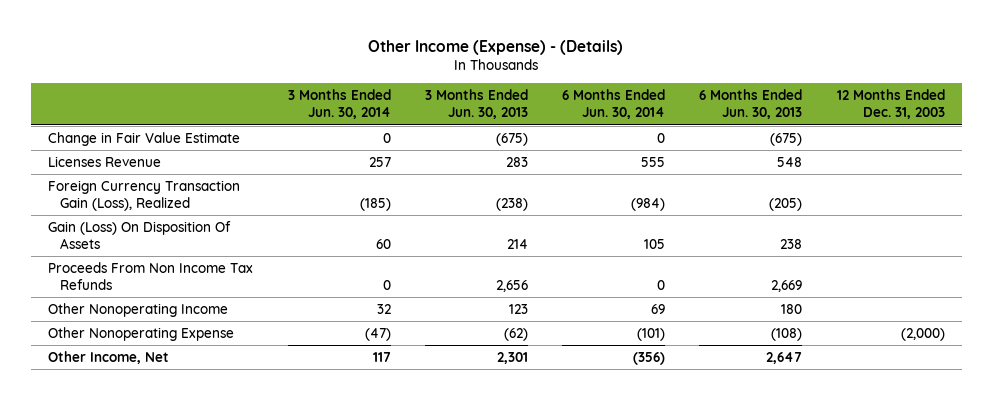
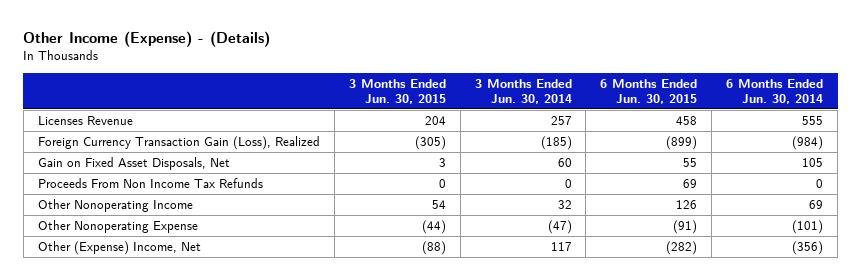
[424,89,528,120] 3 Months Ended Jun. 30, 2013 -> none
[699,89,803,120] 6 Months Ended Jun. 30, 2013 -> none
[836,89,945,120] 12 Months Ended Dec. 31, 2003 -> none
none -> [348,78,446,104] 3 Months Ended Jun. 30, 2015
none -> [600,78,698,104] 6 Months Ended Jun. 30, 2015
[48,131,241,146] Change in Fair Value Estimate -> none
[48,220,232,249] Gain (Loss) On Disposition Of Assets -> [37,157,230,171] Gain on Fixed Asset Disposals, Net
[48,350,170,364] Other Income, Net -> [37,241,201,256] Other (Expense) Income, Net

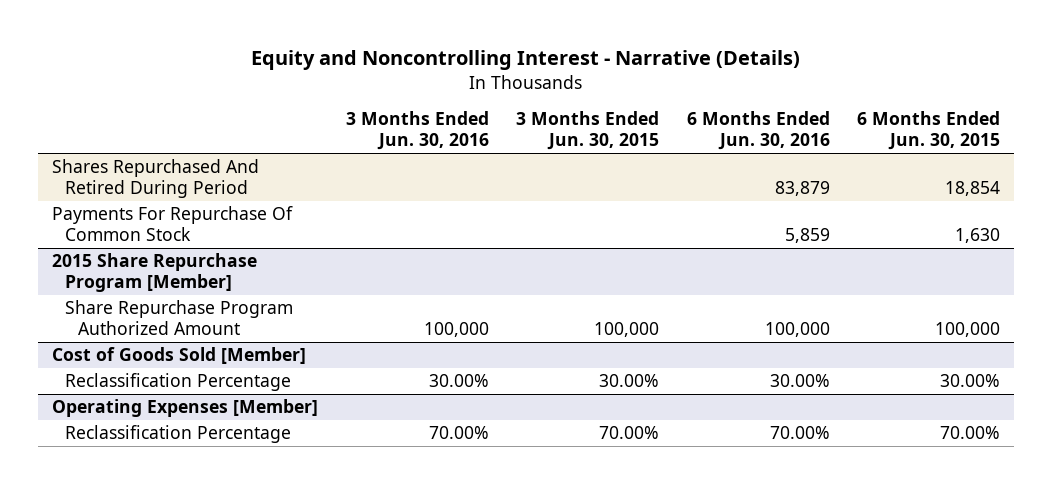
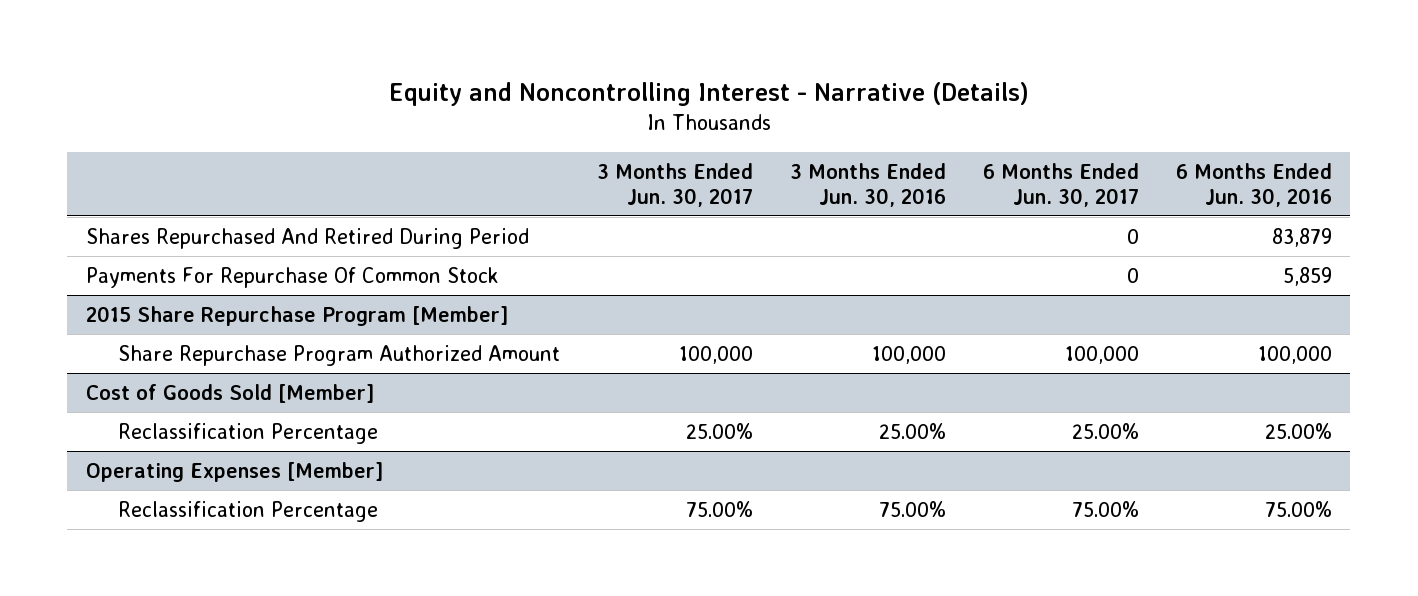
[516,111,660,151] 3 Months Ended Jun. 30, 2015 -> none
[857,111,1001,151] 6 Months Ended Jun. 30, 2015 -> none
none -> [596,162,753,207] 3 Months Ended Jun. 30, 2017
none -> [982,162,1139,207] 6 Months Ended Jun. 30, 2017
[428,374,489,388] 30.00% -> [878,422,946,439] 25.00%
[769,374,830,388] 30.00% -> [1264,422,1332,439] 25.00%
[428,426,489,440] 70.00% -> [878,500,946,517] 75.00%
[769,426,830,440] 70.00% -> [1264,500,1332,517] 75.00%

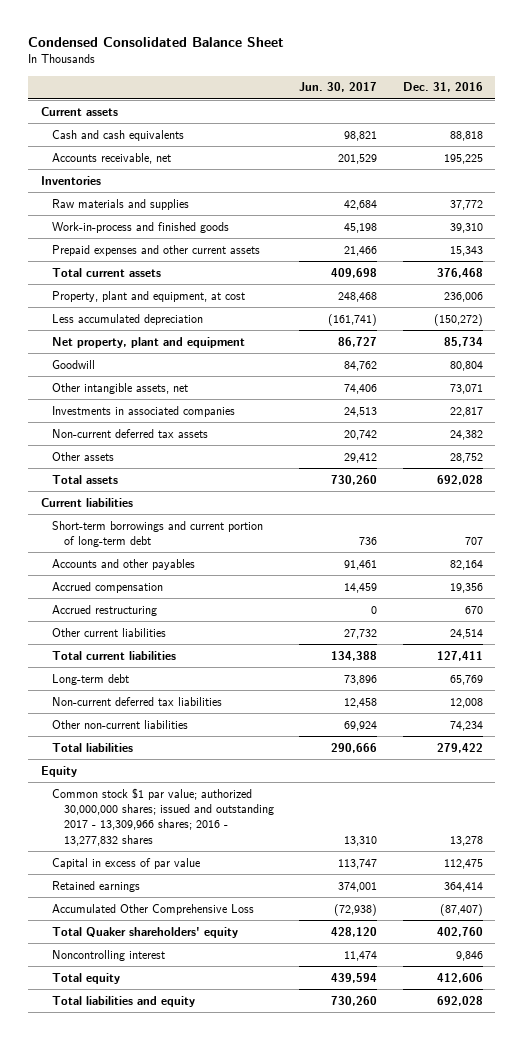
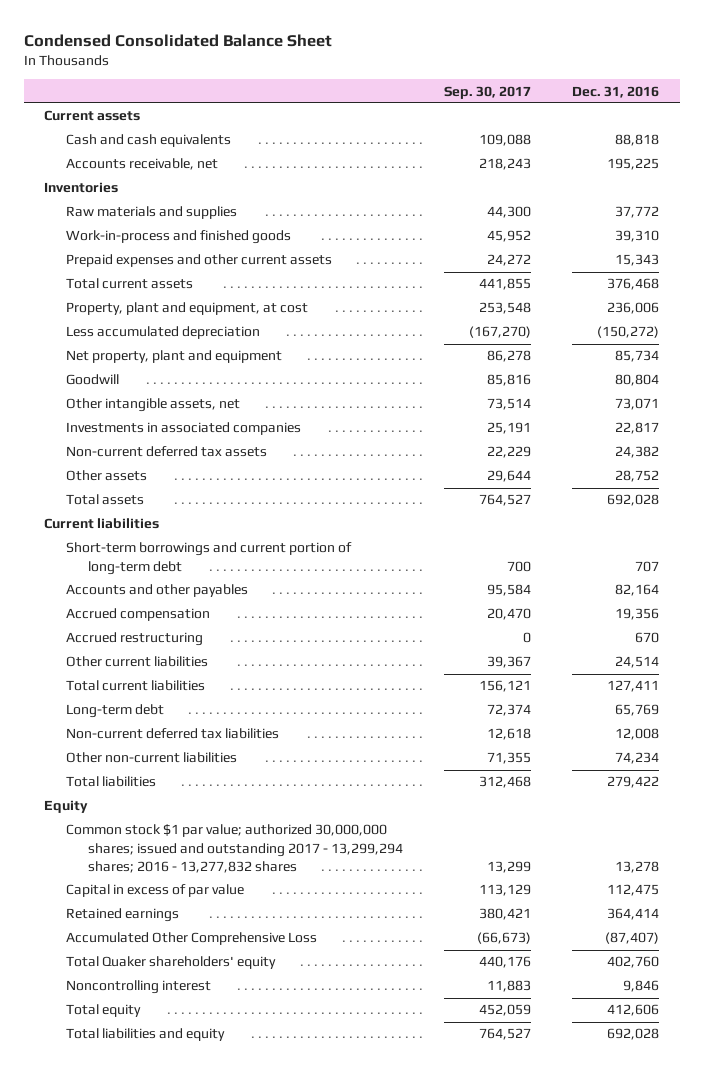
[299,82,378,93] Jun. 30, 2017 -> none
none -> [444,85,532,99] Sep. 30, 2017
[52,787,275,846] Common stock $1 par value; authorized 30,000,000 shares; issued and outstanding 2017 - 13,309,966 shares; 2016 - 13,277,832 shares -> [66,824,403,874] Common stock $1 par value; authorized 30,000,000 shares; issued and outstanding 2017 - 13,299,294 shares; 2016 - 13,277,832 shares

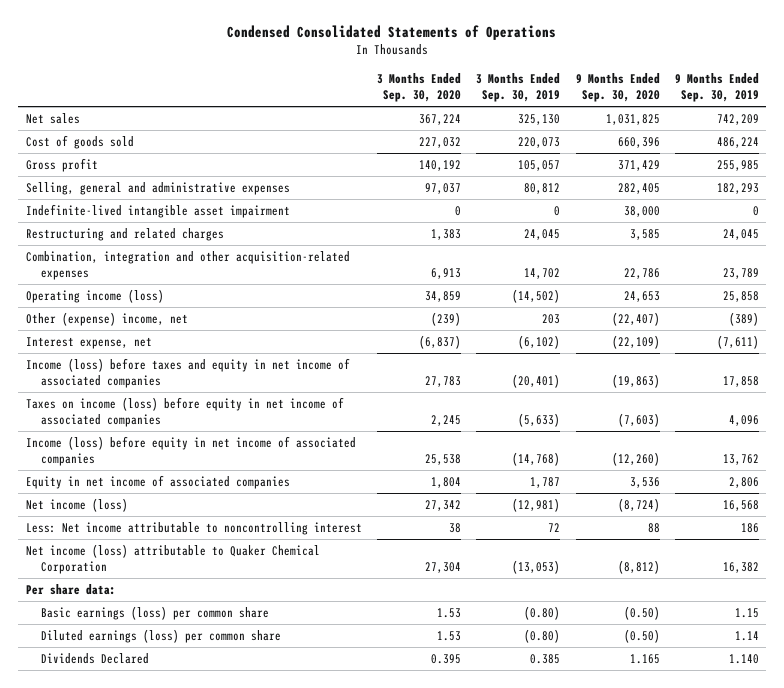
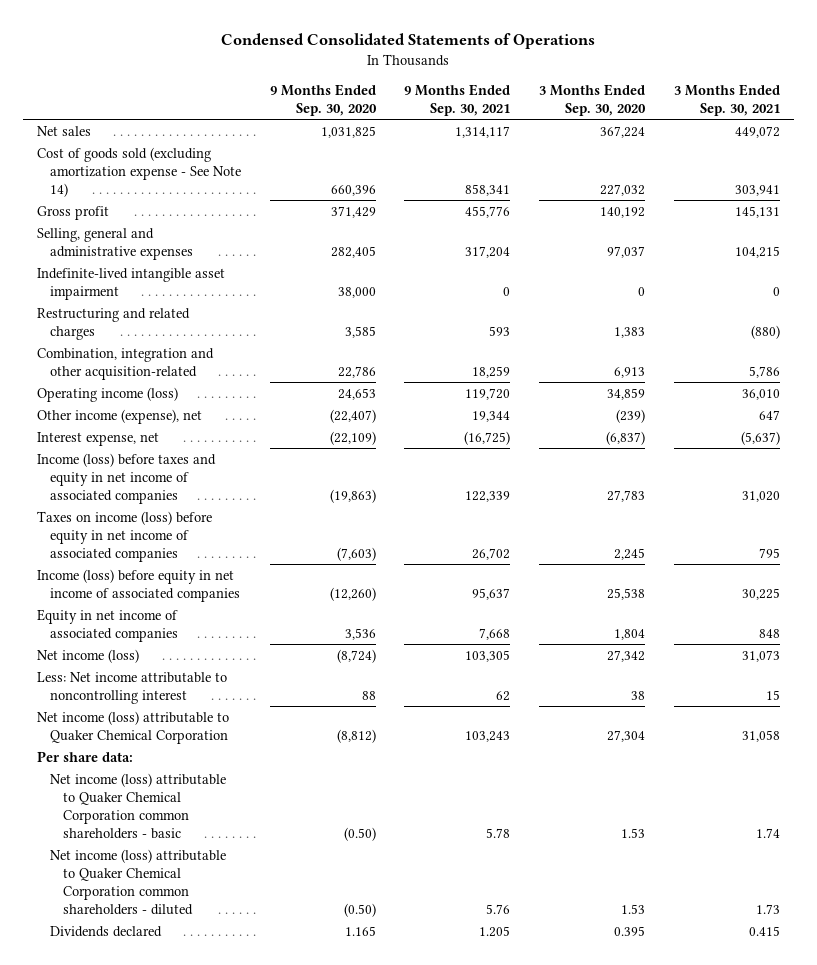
[476,72,561,102] 3 Months Ended Sep. 30, 2019 -> none
[674,72,759,102] 9 Months Ended Sep. 30, 2019 -> none
none -> [404,83,511,116] 9 Months Ended Sep. 30, 2021
none -> [673,83,780,116] 3 Months Ended Sep. 30, 2021
[25,134,134,149] Cost of goods sold -> [37,146,242,197] Cost of goods sold (excluding amortization expense - See Note 14)
[25,250,350,281] Combination, integration and other acquisition-related expenses -> [37,347,215,380] Combination, integration and other acquisition-related
[25,311,188,326] Other (expense) income, net -> [37,408,203,424] Other income (expense), net
[41,605,270,620] Basic earnings (loss) per common share -> [50,772,227,839] Net income (loss) attributable to Quaker Chemical Corporation common shareholders - basic
[41,628,282,643] Diluted earnings (loss) per common share -> [50,848,227,915] Net income (loss) attributable to Quaker Chemical Corporation common shareholders - diluted
[41,652,150,664] Dividends Declared -> [50,925,163,937] Dividends declared

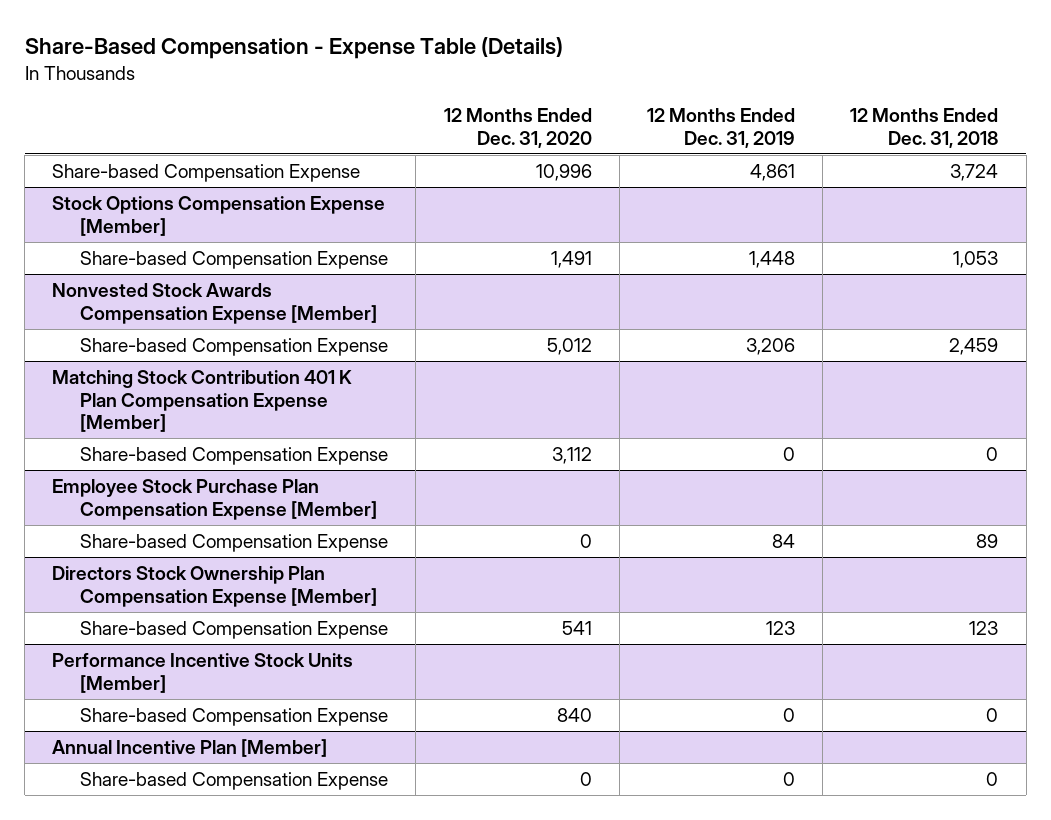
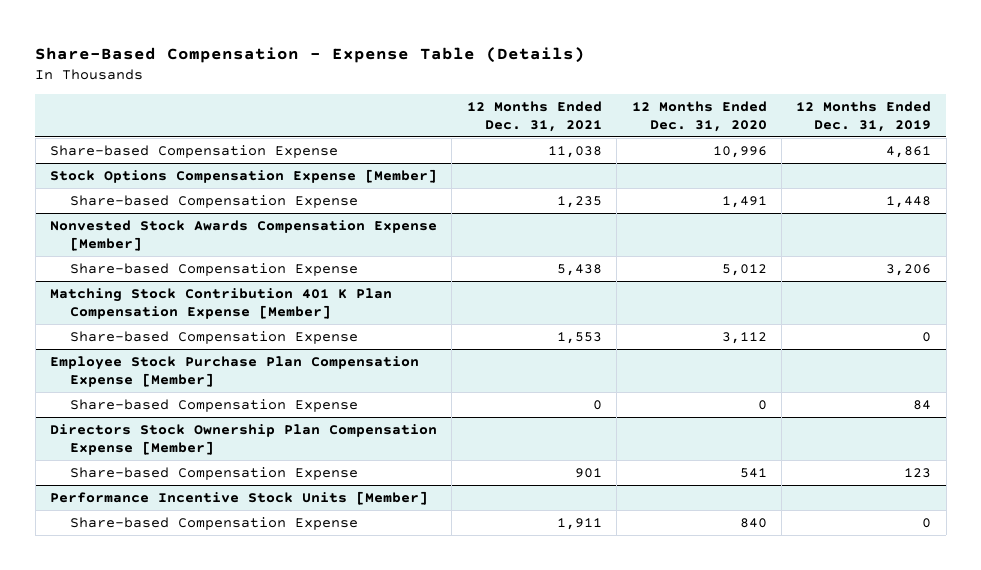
[850,108,999,148] 12 Months Ended Dec. 31, 2018 -> none
none -> [466,100,602,133] 12 Months Ended Dec. 31, 2021
[52,738,328,757] Annual Incentive Plan [Member] -> none
[80,771,389,790] Share-based Compensation Expense -> none

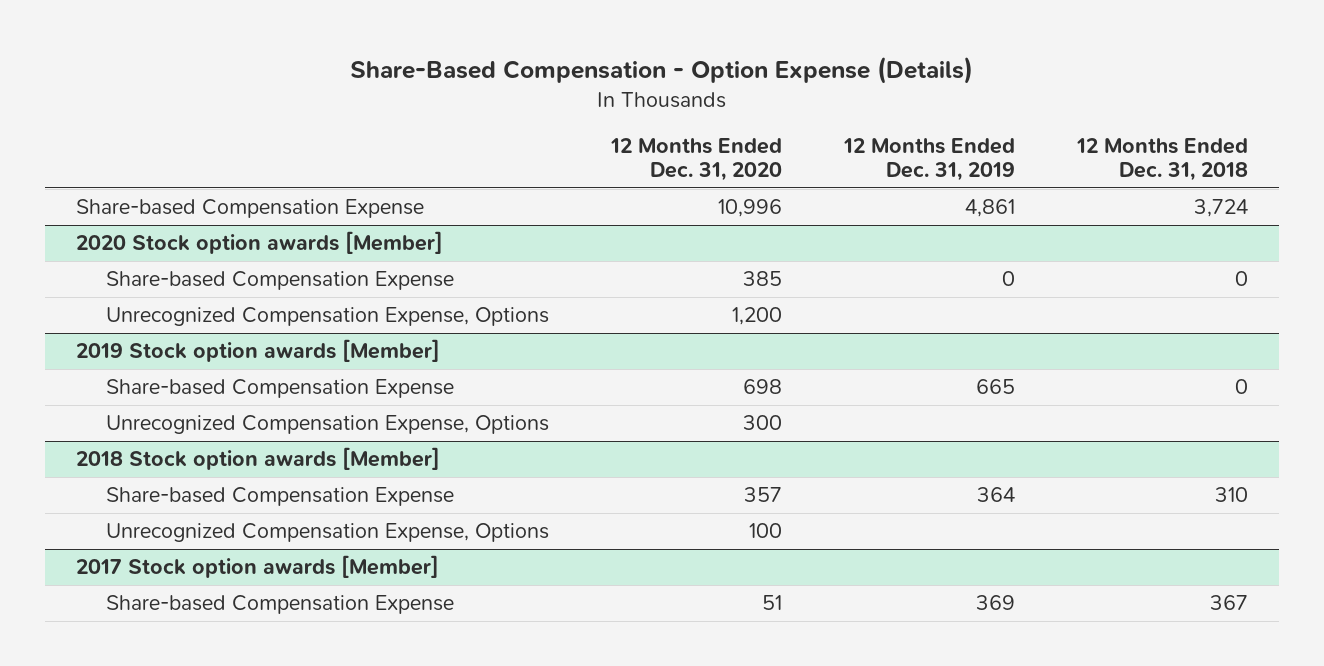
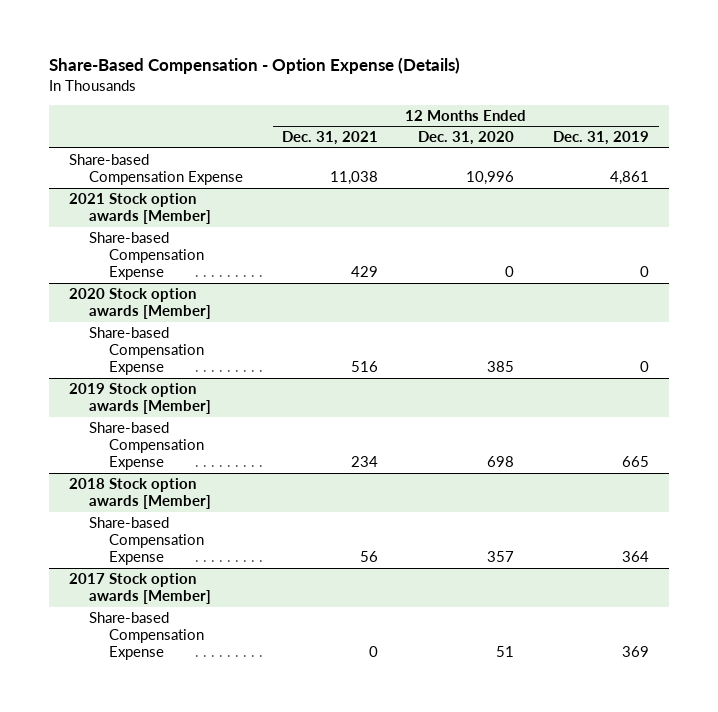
[1076,137,1249,182] 12 Months Ended Dec. 31, 2018 -> none
none -> [282,131,379,146] Dec. 31, 2021
none -> [68,192,211,225] 2021 Stock option awards [Member]
none -> [88,231,205,281] Share-based Compensation Expense
[106,307,550,327] Unrecognized Compensation Expense, Options -> none
[106,415,550,435] Unrecognized Compensation Expense, Options -> none
[106,523,550,543] Unrecognized Compensation Expense, Options -> none

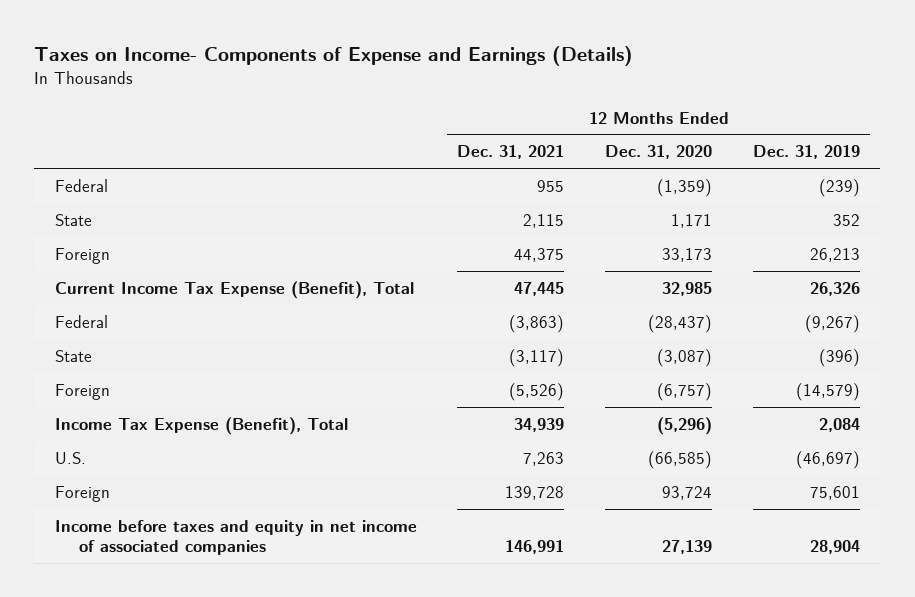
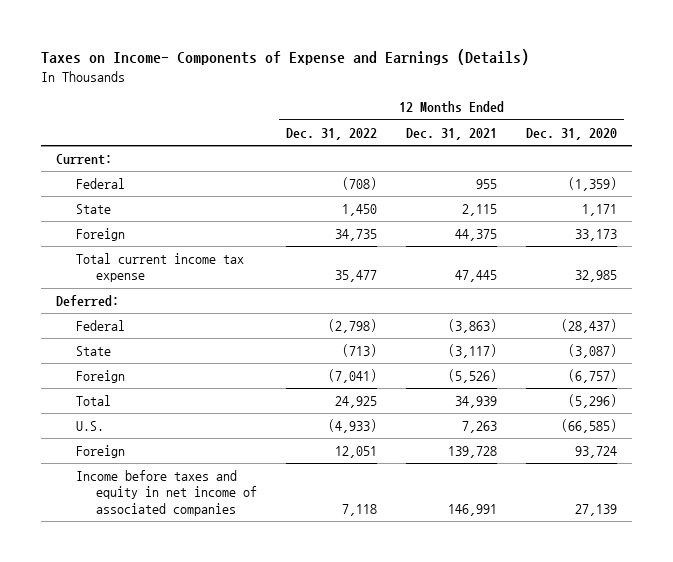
[753,145,861,160] Dec. 31, 2019 -> none
none -> [286,127,378,140] Dec. 31, 2022
none -> [55,154,112,166] Current:
[54,280,414,299] Current Income Tax Expense (Benefit), Total -> [75,253,244,283] Total current income tax expense
none -> [55,295,119,307] Deferred:
[54,416,348,435] Income Tax Expense (Benefit), Total -> [75,395,111,407] Total

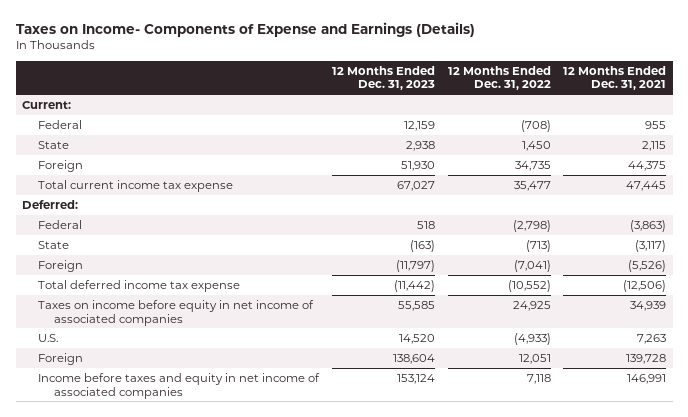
[526,127,618,140] Dec. 31, 2020 -> none
none -> [331,65,435,91] 12 Months Ended Dec. 31, 2023
none -> [38,279,241,292] Total deferred income tax expense
[75,395,111,407] Total -> [38,299,315,326] Taxes on income before equity in net income of associated companies

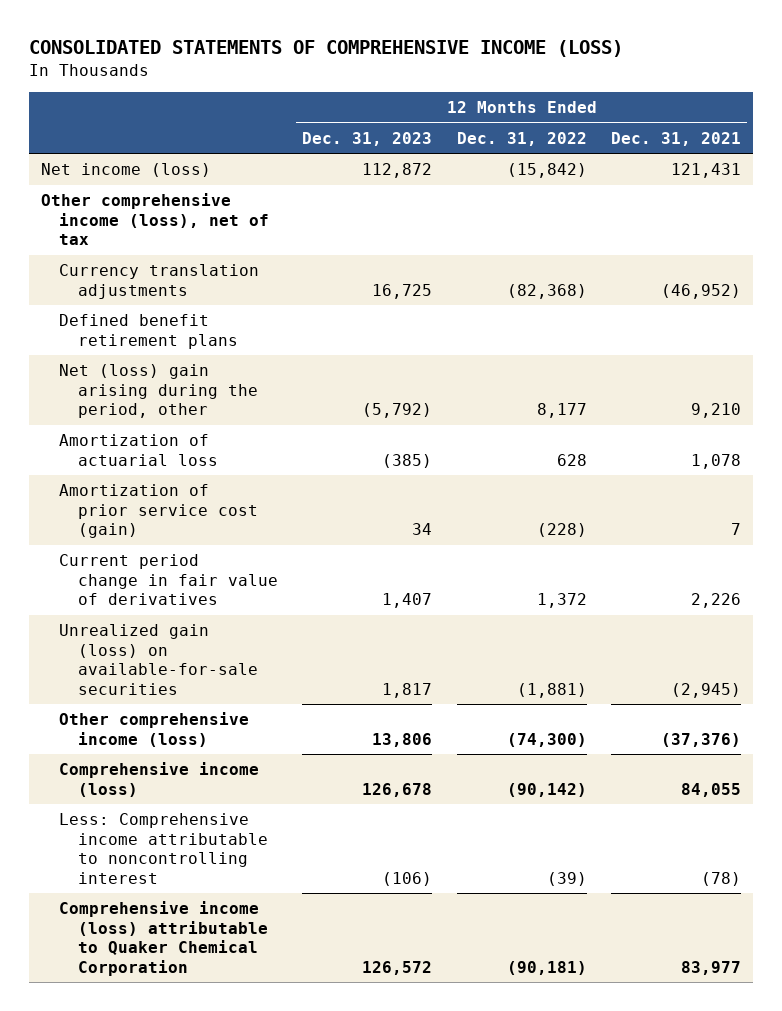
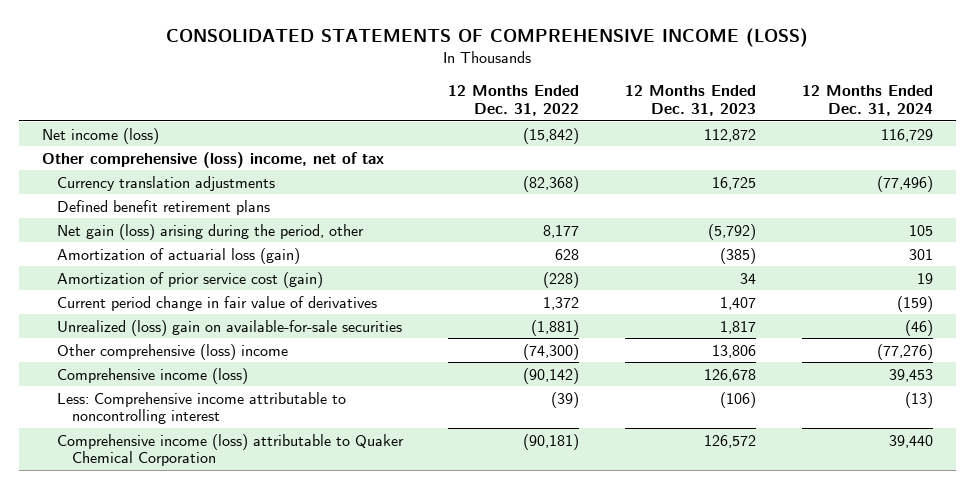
[610,131,741,146] Dec. 31, 2021 -> none
none -> [801,85,933,116] 12 Months Ended Dec. 31, 2024
[40,193,270,246] Other comprehensive income (loss), net of tax -> [41,151,384,168] Other comprehensive (loss) income, net of tax
[59,364,258,419] Net (loss) gain arising during the period, other -> [56,223,364,240] Net gain (loss) arising during the period, other
[59,434,218,466] Amortization of actuarial loss -> [56,247,300,264] Amortization of actuarial loss (gain)
[59,624,258,695] Unrealized gain (loss) on available-for-sale securities -> [56,319,402,336] Unrealized (loss) gain on available-for-sale securities
[59,712,250,747] Other comprehensive income (loss) -> [56,343,288,360] Other comprehensive (loss) income

